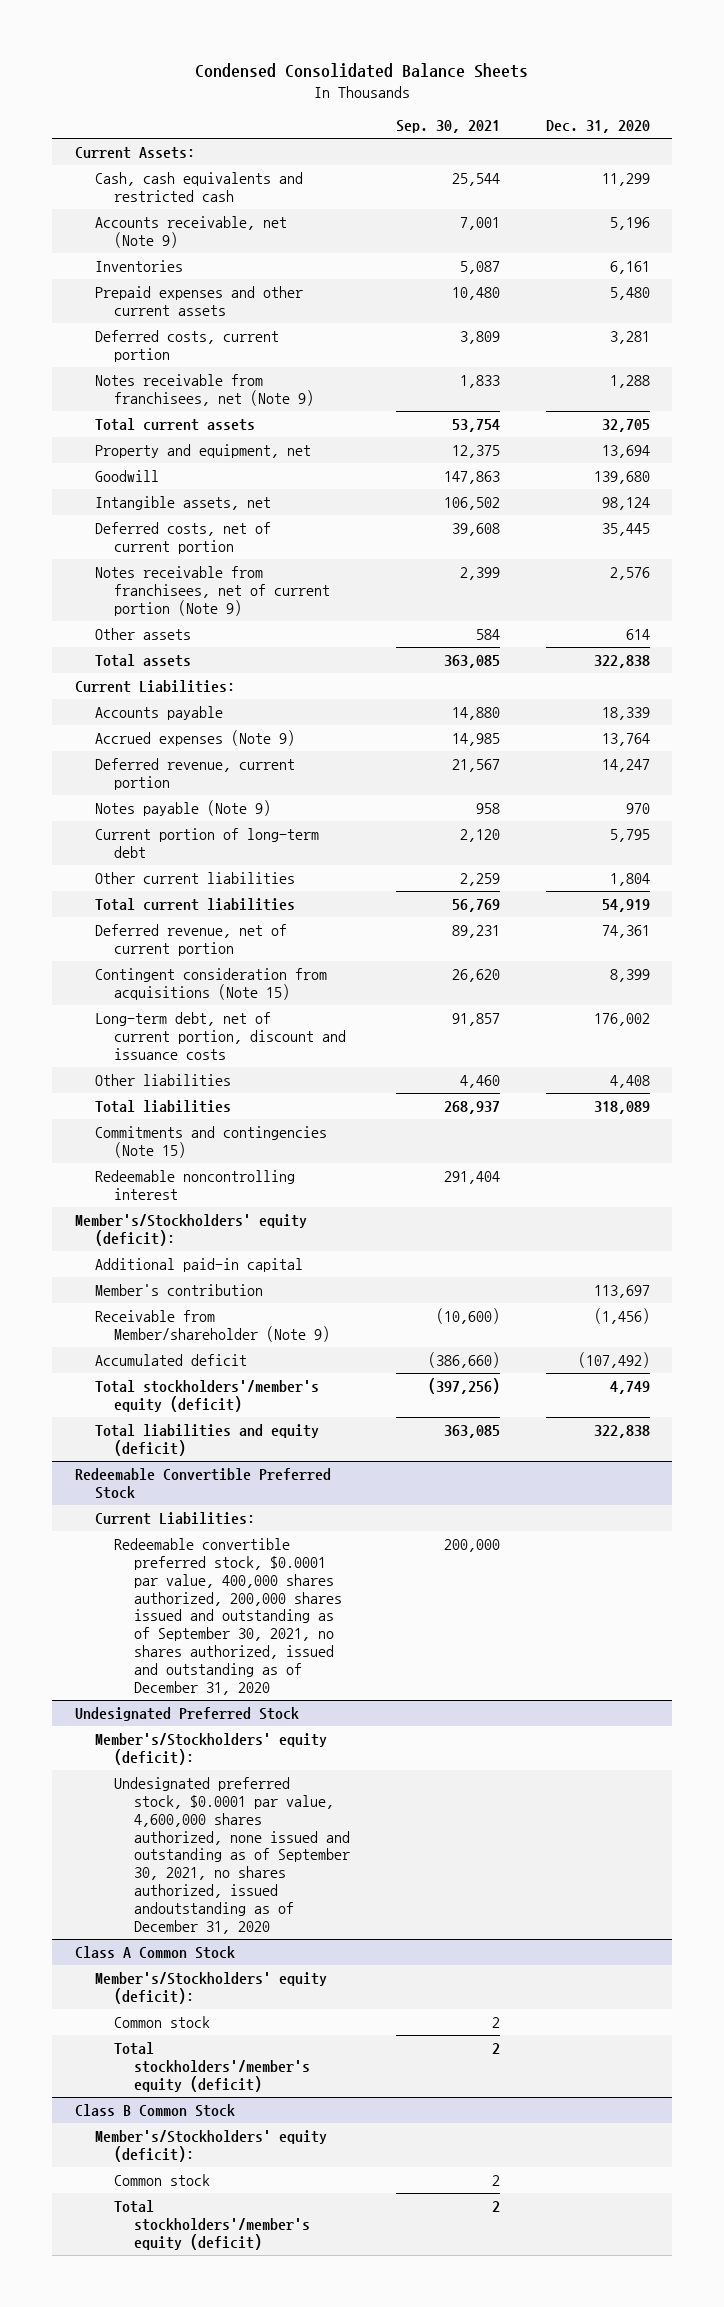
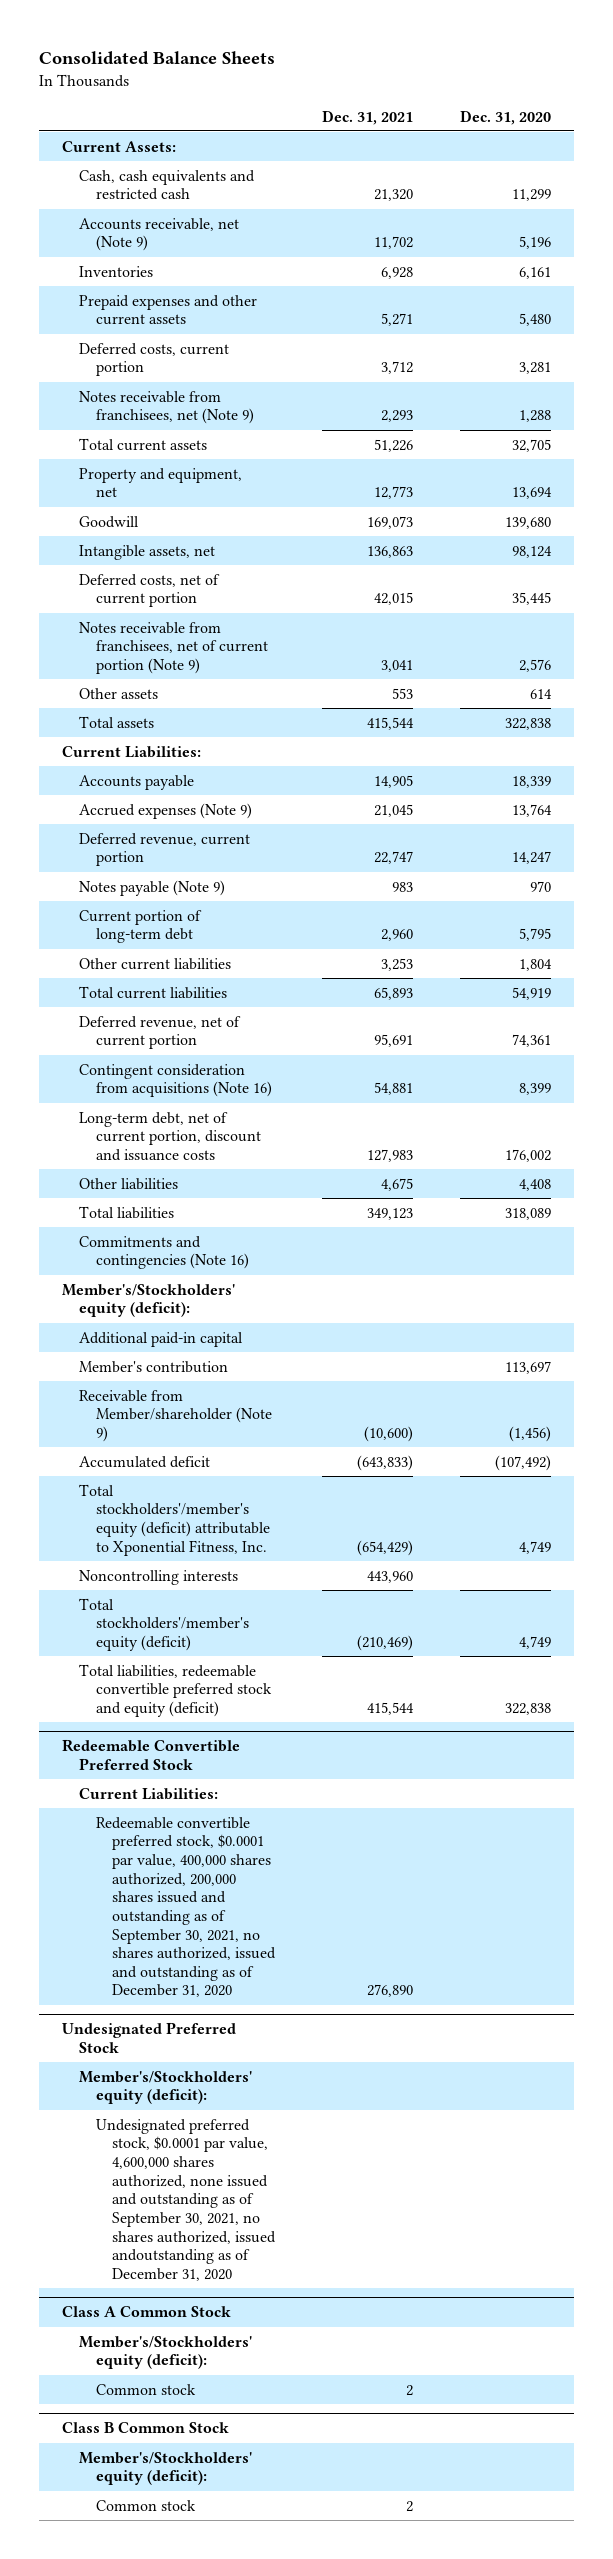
[195,63,529,79] Condensed Consolidated Balance Sheets -> [38,50,275,65] Consolidated Balance Sheets
[395,120,500,134] Sep. 30, 2021 -> none
none -> [322,109,414,125] Dec. 31, 2021
[94,968,327,1000] Contingent consideration from acquisitions (Note 15) -> [78,1063,272,1098] Contingent consideration from acquisitions (Note 16)
[94,1170,295,1200] Redeemable noncontrolling interest -> none
[94,1126,327,1158] Commitments and contingencies (Note 15) -> [78,1235,249,1270] Commitments and contingencies (Note 16)
none -> [78,1483,270,1556] Total stockholders'/member's equity (deficit) attributable to Xponential Fitness, Inc.
none -> [78,1569,238,1585] Noncontrolling interests
[94,1424,319,1456] Total liabilities and equity (deficit) -> [78,1663,272,1718] Total liabilities, redeemable convertible preferred stock and equity (deficit)
[114,2042,311,2092] Total stockholders'/member's equity (deficit) -> none
[114,2200,311,2250] Total stockholders'/member's equity (deficit) -> none

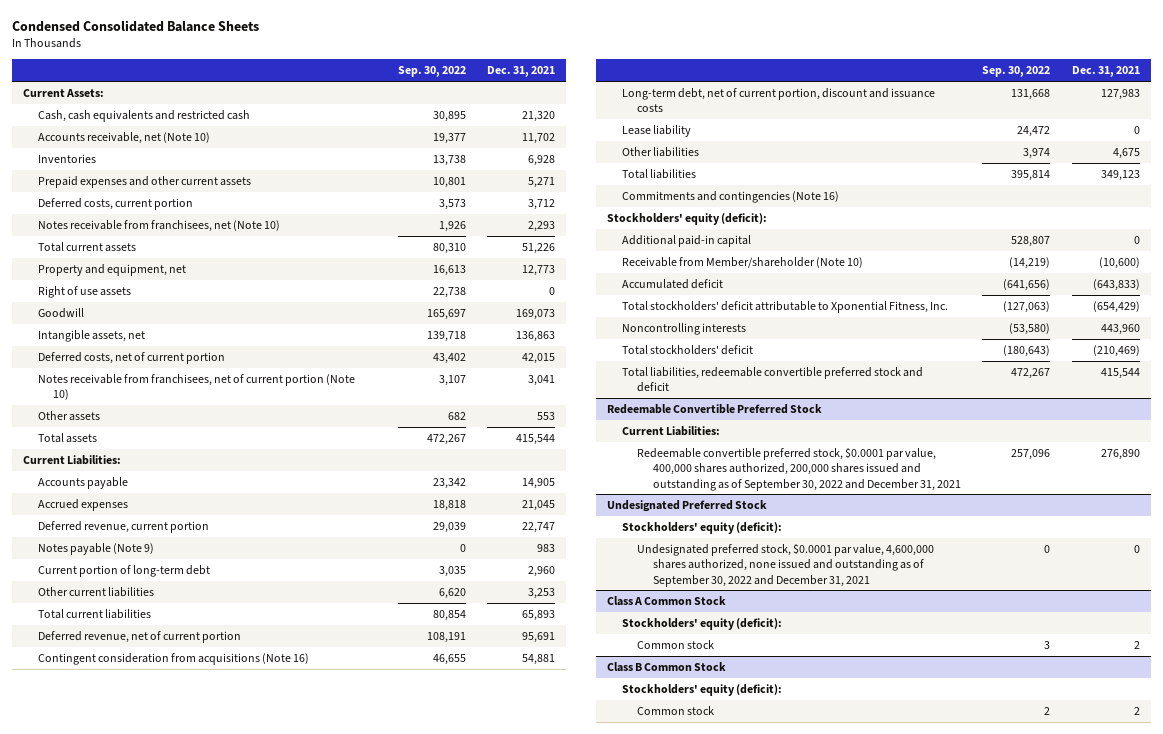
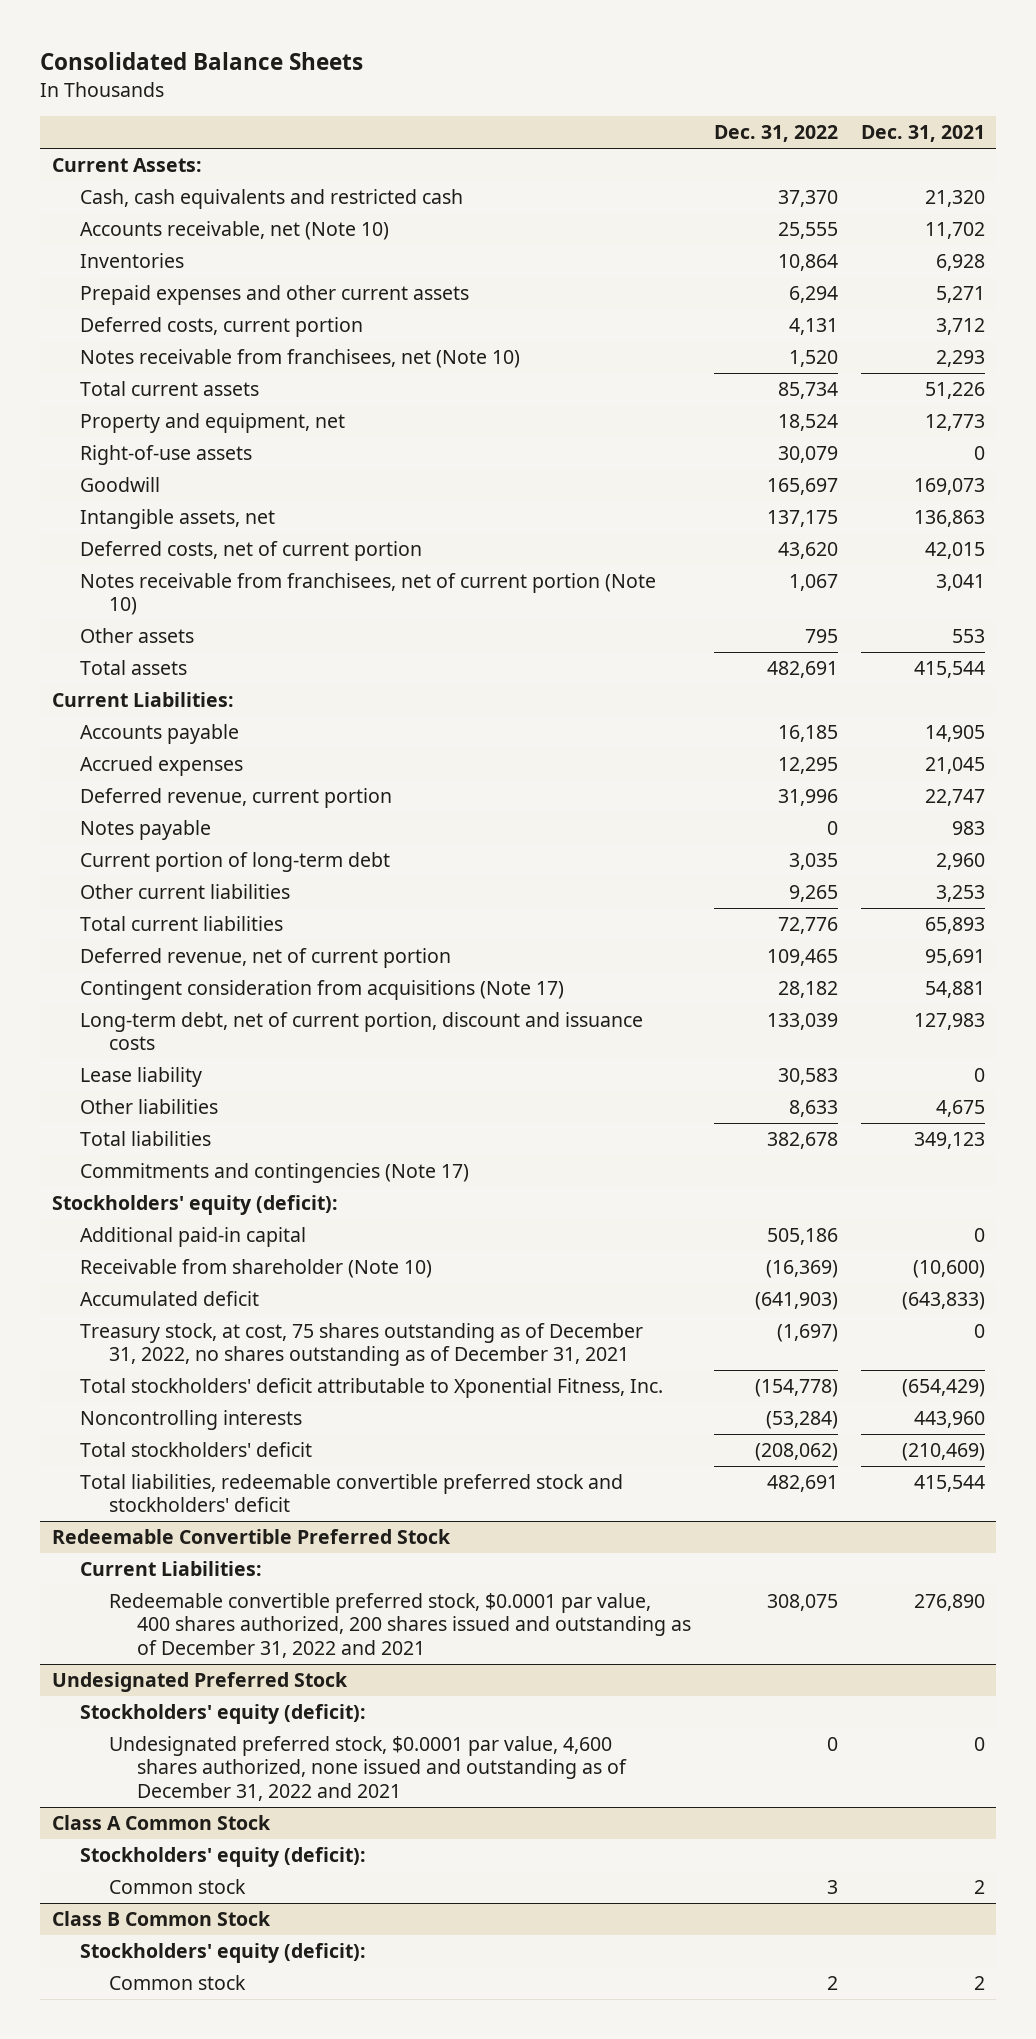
[11,19,259,32] Condensed Consolidated Balance Sheets -> [40,52,364,71] Consolidated Balance Sheets
[397,66,466,78] Sep. 30, 2022 -> none
none -> [713,125,838,143] Dec. 31, 2022
[37,285,131,298] Right of use assets -> [80,445,253,466] Right-of-use assets
[37,542,154,555] Notes payable (Note 9) -> [80,820,212,841] Notes payable
[37,652,309,665] Contingent consideration from acquisitions (Note 16) -> [80,980,565,1001] Contingent consideration from acquisitions (Note 17)
[622,190,840,203] Commitments and contingencies (Note 16) -> [80,1163,470,1184] Commitments and contingencies (Note 17)
[622,256,864,268] Receivable from Member/shareholder (Note 10) -> [80,1259,433,1279] Receivable from shareholder (Note 10)
none -> [80,1323,644,1367] Treasury stock, at cost, 75 shares outstanding as of December 31, 2022, no shares outstanding as of December 31, 2021
[622,366,924,393] Total liabilities, redeemable convertible preferred stock and deficit -> [80,1474,624,1513] Total liabilities, redeemable convertible preferred stock and stockholders' deficit
[637,447,961,491] Redeemable convertible preferred stock, $0.0001 par value, 400,000 shares authorized, 200,000 shares issued and outstanding as of September 30, 2022 and December 31, 2021 -> [108,1593,691,1658] Redeemable convertible preferred stock, $0.0001 par value, 400 shares authorized, 200 shares issued and outstanding as of December 31, 2022 and 2021
[637,543,935,587] Undesignated preferred stock, $0.0001 par value, 4,600,000 shares authorized, none issued and outstanding as of September 30, 2022 and December 31, 2021 -> [108,1736,627,1801] Undesignated preferred stock, $0.0001 par value, 4,600 shares authorized, none issued and outstanding as of December 31, 2022 and 2021

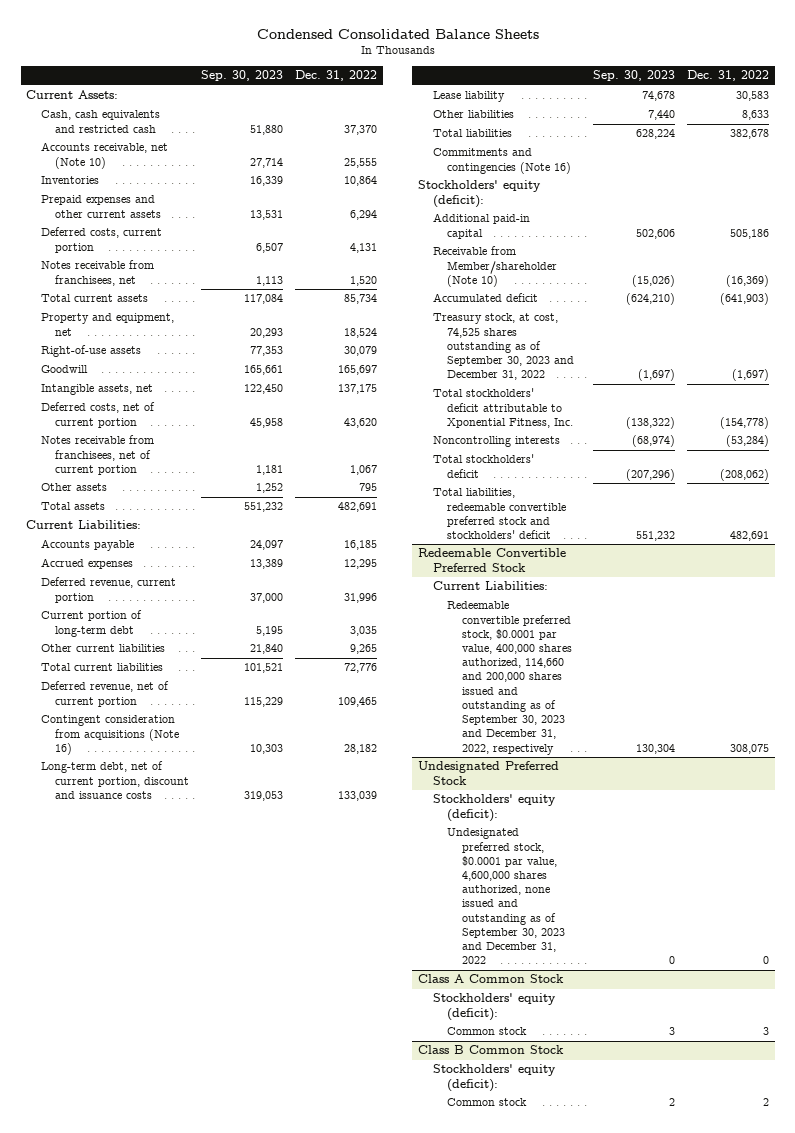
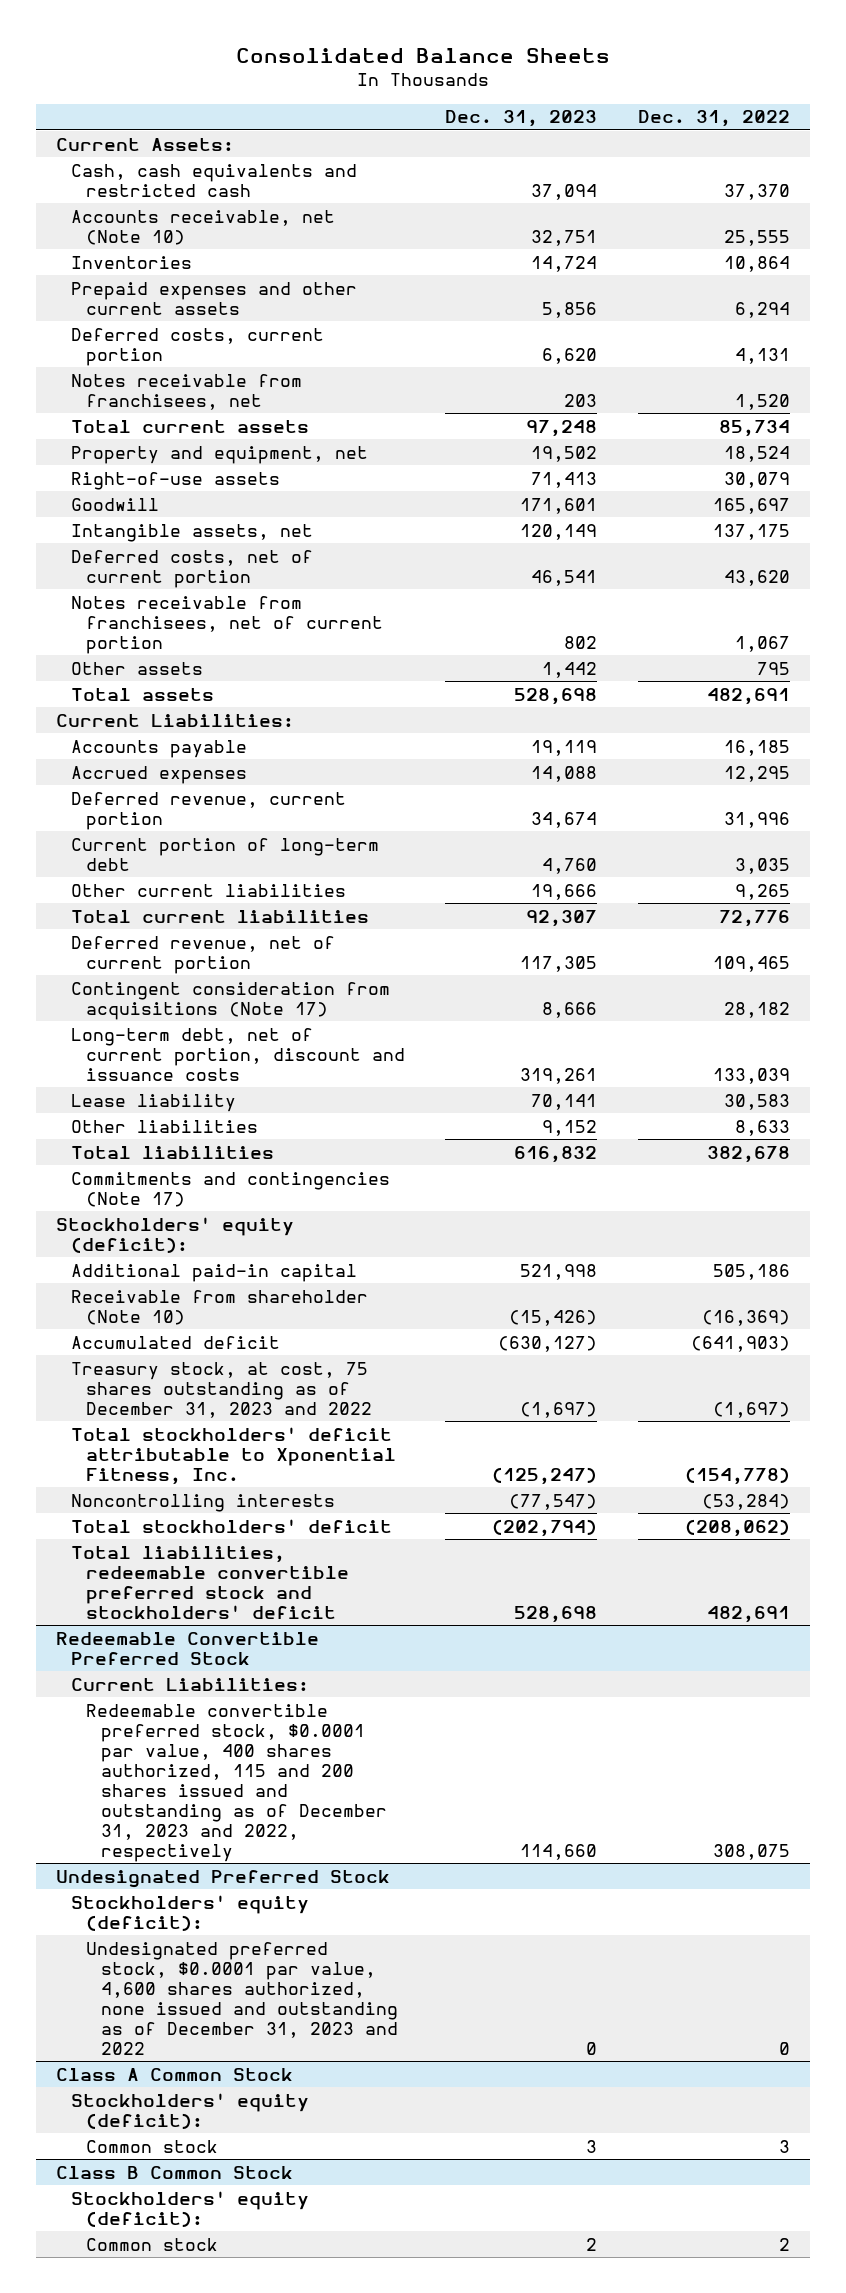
[256,28,539,39] Condensed Consolidated Balance Sheets -> [235,47,610,63] Consolidated Balance Sheets
[201,70,284,82] Sep. 30, 2023 -> none
none -> [445,110,598,128] Dec. 31, 2023
[40,715,180,755] Contingent consideration from acquisitions (Note 16) -> [70,981,390,1020] Contingent consideration from acquisitions (Note 17)
[432,148,572,174] Commitments and contingencies (Note 16) -> [70,1171,390,1207] Commitments and contingencies (Note 17)
[432,246,558,287] Receivable from Member/shareholder (Note 10) -> [70,1289,368,1325] Receivable from shareholder (Note 10)
[432,313,575,381] Treasury stock, at cost, 74,525 shares outstanding as of September 30, 2023 and December 31, 2022 -> [70,1361,372,1418] Treasury stock, at cost, 75 shares outstanding as of December 31, 2023 and 2022
[447,601,572,755] Redeemable convertible preferred stock, $0.0001 par value, 400,000 shares authorized, 114,660 and 200,000 shares issued and outstanding as of September 30, 2023 and December 31, 2022, respectively -> [85,1703,387,1862] Redeemable convertible preferred stock, $0.0001 par value, 400 shares authorized, 115 and 200 shares issued and outstanding as of December 31, 2023 and 2022, respectively
[447,828,565,965] Undesignated preferred stock, $0.0001 par value, 4,600,000 shares authorized, none issued and outstanding as of September 30, 2023 and December 31, 2022 -> [85,1941,398,2055] Undesignated preferred stock, $0.0001 par value, 4,600 shares authorized, none issued and outstanding as of December 31, 2023 and 2022

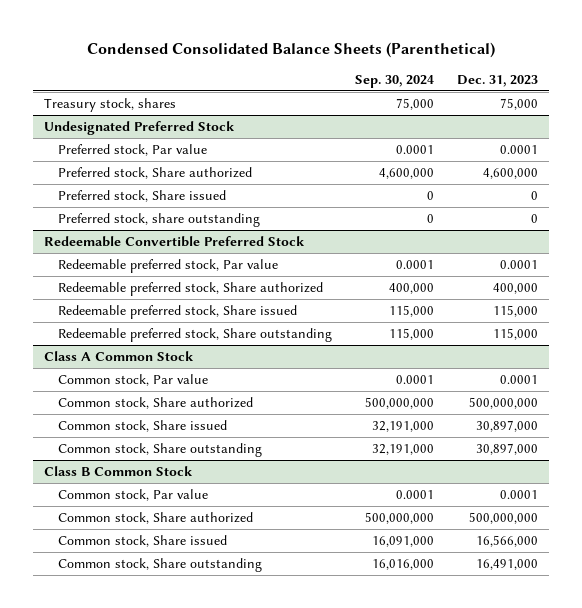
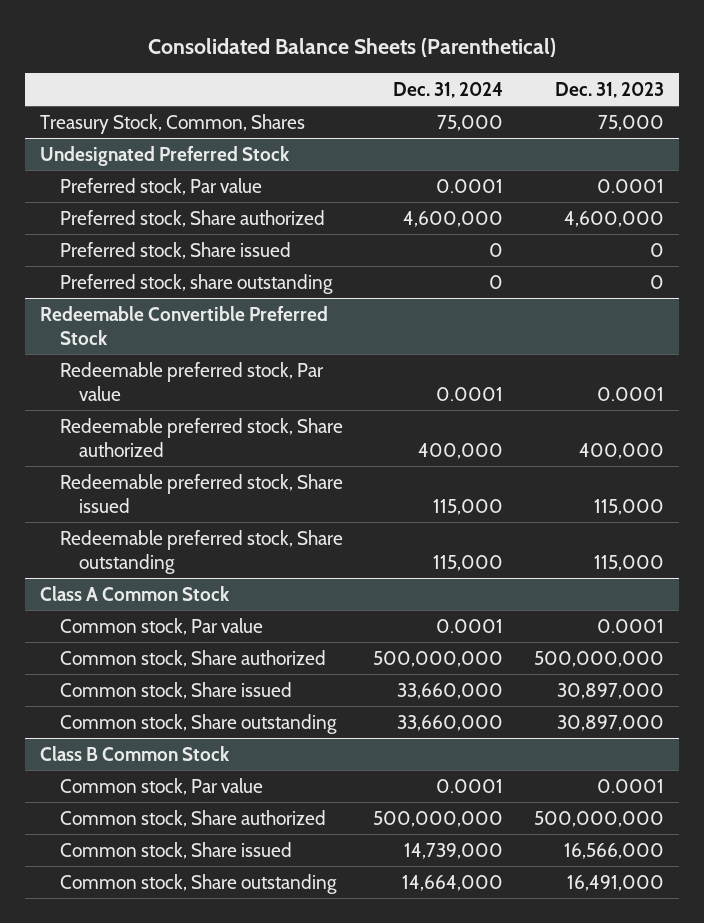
[86,42,495,59] Condensed Consolidated Balance Sheets (Parenthetical) -> [147,38,556,58] Consolidated Balance Sheets (Parenthetical)
[354,74,434,88] Sep. 30, 2024 -> none
none -> [393,81,504,98] Dec. 31, 2024
[44,97,177,112] Treasury stock, shares -> [40,113,306,134] Treasury Stock, Common, Shares

